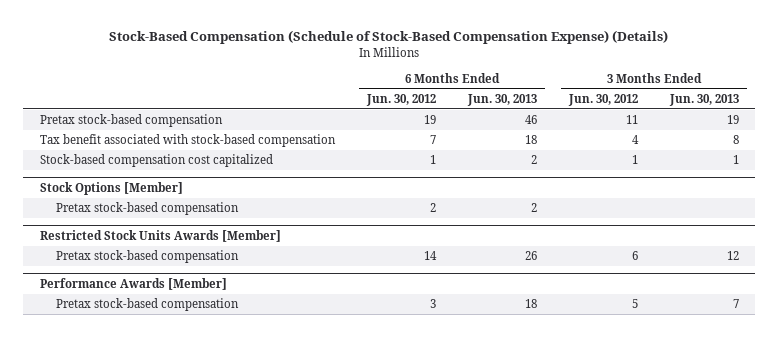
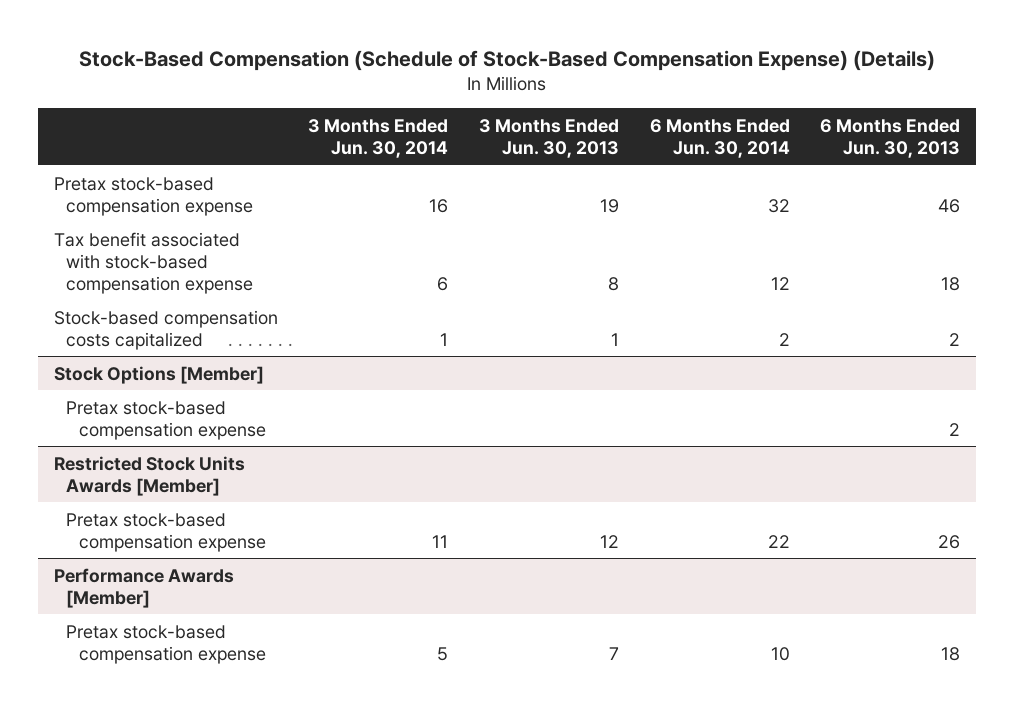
[365,93,436,106] Jun. 30, 2012 -> none
[567,93,638,106] Jun. 30, 2012 -> none
none -> [308,118,449,159] 3 Months Ended Jun. 30, 2014
none -> [649,118,790,159] 6 Months Ended Jun. 30, 2014
[39,114,223,128] Pretax stock-based compensation -> [53,176,254,216] Pretax stock-based compensation expense
[39,134,336,148] Tax benefit associated with stock-based compensation -> [53,231,254,294] Tax benefit associated with stock-based compensation expense
[39,154,273,168] Stock-based compensation cost capitalized -> [53,309,278,350] Stock-based compensation costs capitalized
[55,202,239,216] Pretax stock-based compensation -> [66,400,266,440] Pretax stock-based compensation expense
[55,250,239,264] Pretax stock-based compensation -> [66,512,266,552] Pretax stock-based compensation expense
[55,298,239,312] Pretax stock-based compensation -> [66,624,266,664] Pretax stock-based compensation expense

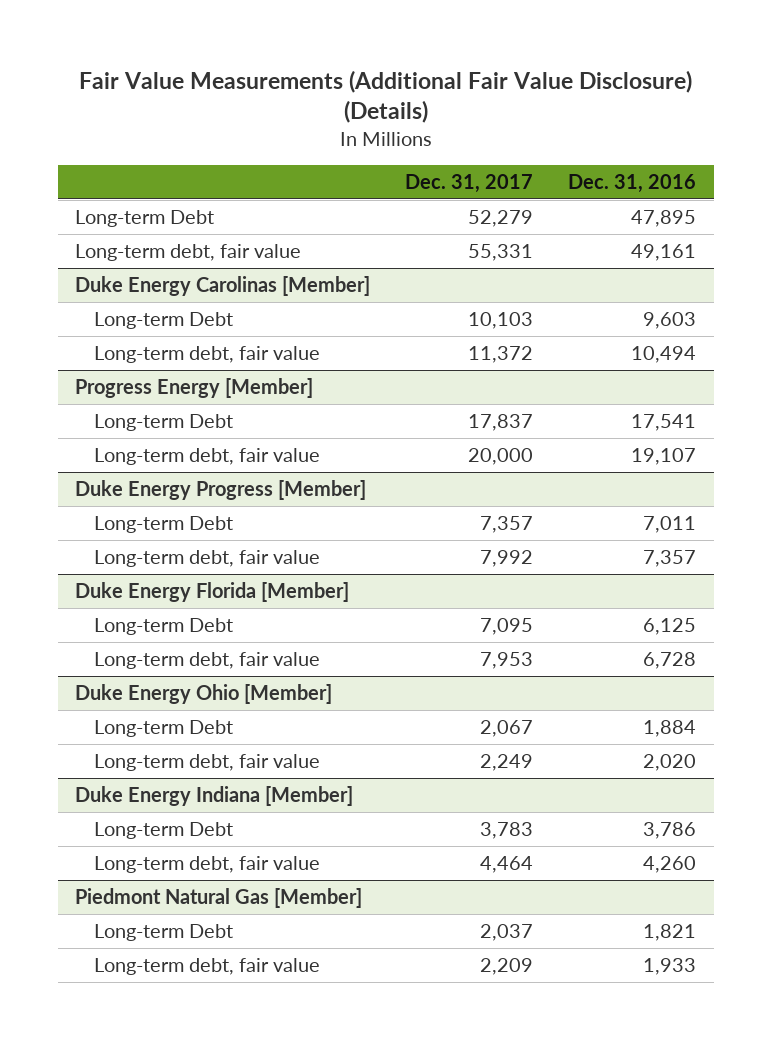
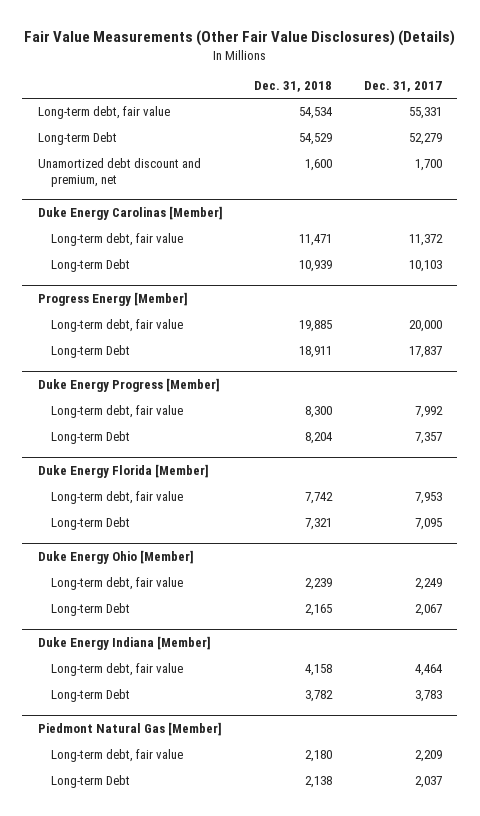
[78,69,692,124] Fair Value Measurements (Additional Fair Value Disclosure) (Details) -> [23,30,455,47] Fair Value Measurements (Other Fair Value Disclosures) (Details)
[568,174,697,194] Dec. 31, 2016 -> none
none -> [254,81,333,93] Dec. 31, 2018
[75,209,215,227] Long-term Debt -> [37,132,117,146] Long-term Debt
none -> [37,158,201,188] Unamortized debt discount and premium, net
[94,311,234,329] Long-term Debt -> [50,259,130,273] Long-term Debt
[94,413,234,431] Long-term Debt -> [50,345,130,359] Long-term Debt
[94,515,234,533] Long-term Debt -> [50,431,130,445] Long-term Debt
[94,617,234,635] Long-term Debt -> [50,517,130,531] Long-term Debt
[94,719,234,737] Long-term Debt -> [50,603,130,617] Long-term Debt
[94,821,234,839] Long-term Debt -> [50,689,130,703] Long-term Debt
[94,923,234,941] Long-term Debt -> [50,775,130,789] Long-term Debt

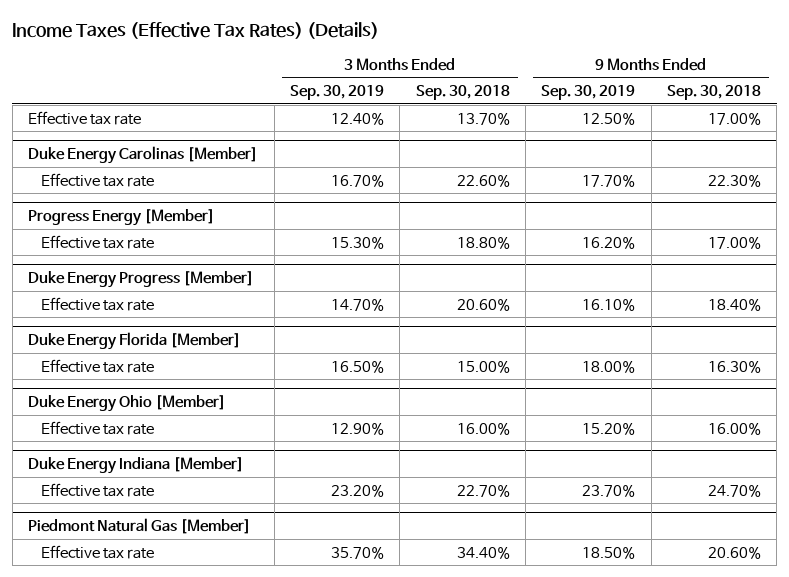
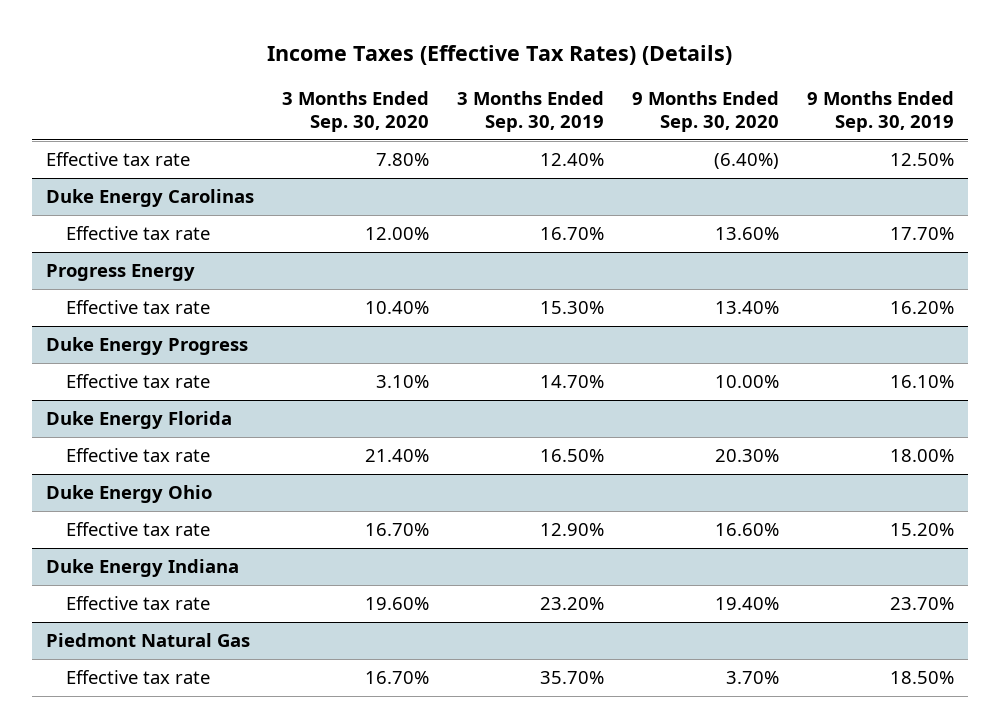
[415,85,510,101] Sep. 30, 2018 -> none
[667,85,762,101] Sep. 30, 2018 -> none
none -> [281,90,429,132] 3 Months Ended Sep. 30, 2020
none -> [632,90,780,132] 9 Months Ended Sep. 30, 2020
[28,145,259,164] Duke Energy Carolinas [Member] -> [45,189,254,208] Duke Energy Carolinas
[28,208,216,226] Progress Energy [Member] -> [45,264,195,282] Progress Energy
[28,270,255,288] Duke Energy Progress [Member] -> [45,337,248,356] Duke Energy Progress
[28,331,242,350] Duke Energy Florida [Member] -> [45,411,232,430] Duke Energy Florida
[28,394,227,412] Duke Energy Ohio [Member] -> [45,485,212,504] Duke Energy Ohio
[28,456,245,474] Duke Energy Indiana [Member] -> [45,559,239,578] Duke Energy Indiana
[28,517,252,534] Piedmont Natural Gas [Member] -> [45,633,250,648] Piedmont Natural Gas

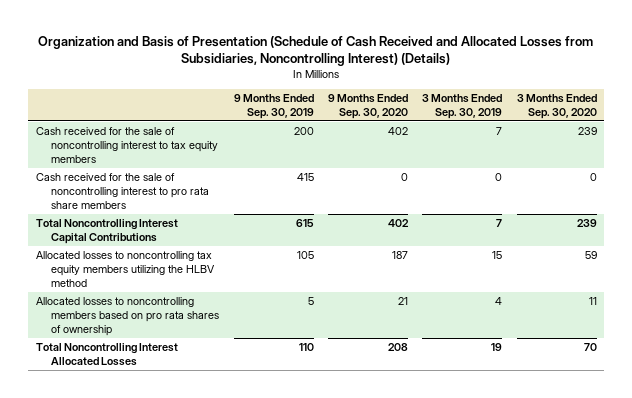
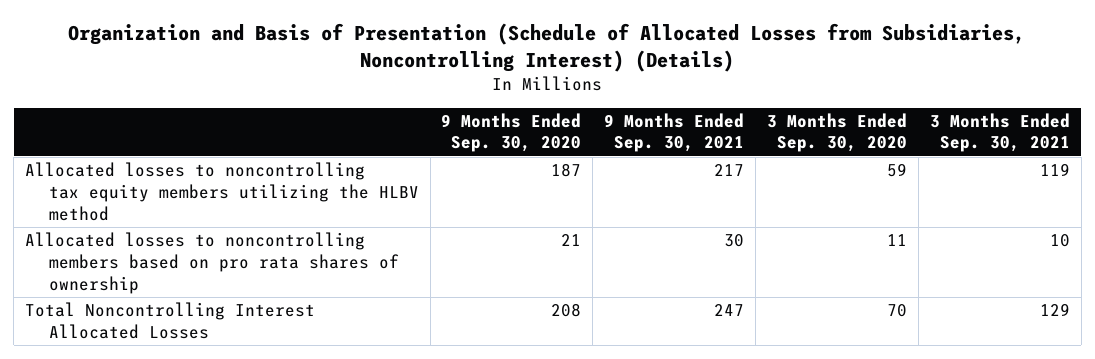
[38,35,594,66] Organization and Basis of Presentation (Schedule of Cash Received and Allocated Losses from Subsidiaries, Noncontrolling Interest) (Details) -> [68,23,1026,73] Organization and Basis of Presentation (Schedule of Allocated Losses from Subsidiaries, Noncontrolling Interest) (Details)
[233,94,314,119] 9 Months Ended Sep. 30, 2019 -> none
[422,94,503,119] 3 Months Ended Sep. 30, 2019 -> none
none -> [604,112,745,153] 9 Months Ended Sep. 30, 2021
none -> [929,112,1070,153] 3 Months Ended Sep. 30, 2021
[35,127,219,163] Cash received for the sale of noncontrolling interest to tax equity members -> none
[35,173,210,209] Cash received for the sale of noncontrolling interest to pro rata share members -> none
[35,219,178,244] Total Noncontrolling Interest Capital Contributions -> none

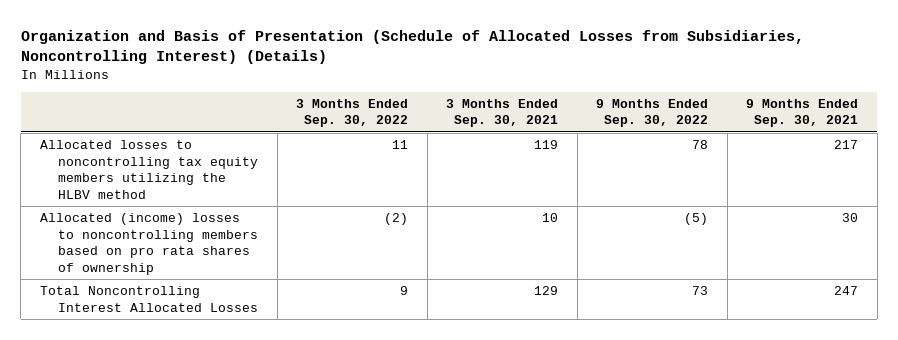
[441,112,582,153] 9 Months Ended Sep. 30, 2020 -> none
[766,112,907,153] 3 Months Ended Sep. 30, 2020 -> none
none -> [296,98,409,128] 3 Months Ended Sep. 30, 2022
none -> [596,98,709,128] 9 Months Ended Sep. 30, 2022
[25,232,399,294] Allocated losses to noncontrolling members based on pro rata shares of ownership -> [39,213,259,275] Allocated (income) losses to noncontrolling members based on pro rata shares of ownership

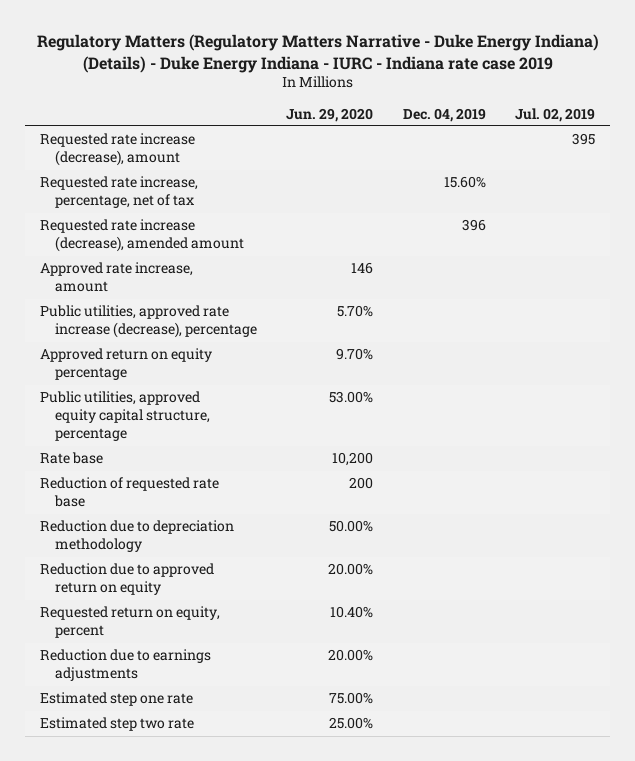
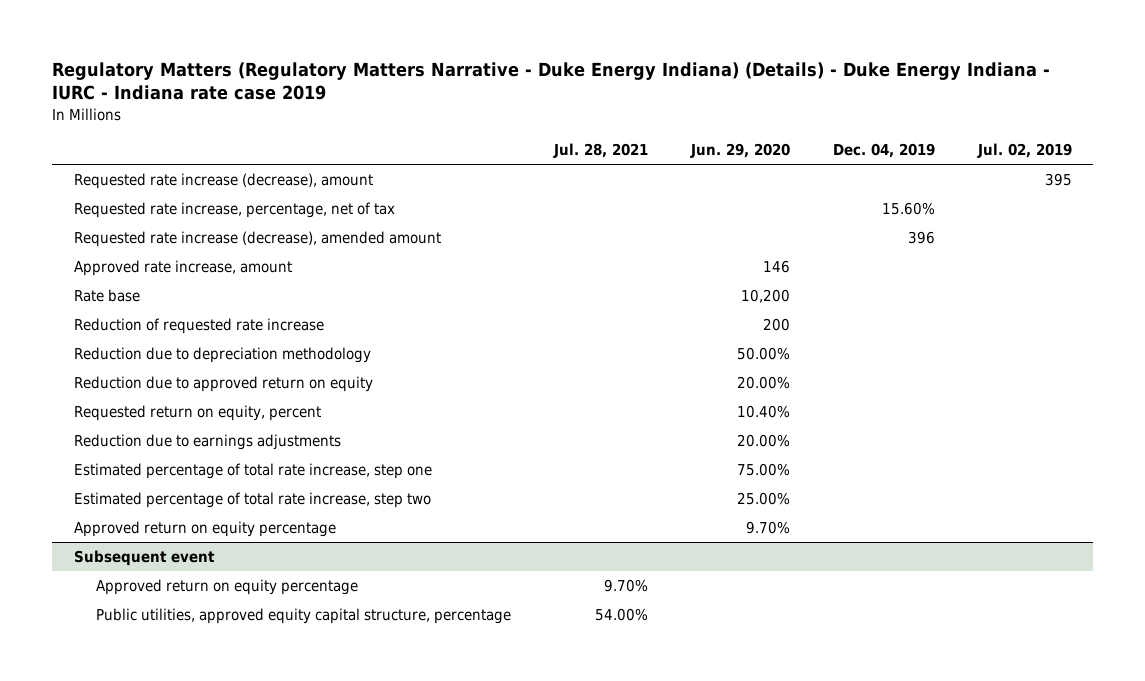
none -> [552,143,648,159] Jul. 28, 2021
[40,305,258,339] Public utilities, approved rate increase (decrease), percentage -> none
[40,391,211,442] Public utilities, approved equity capital structure, percentage -> none
[40,477,220,508] Reduction of requested rate base -> [73,318,324,335] Reduction of requested rate increase
[40,692,194,707] Estimated step one rate -> [73,463,432,480] Estimated percentage of total rate increase, step one
[40,717,195,732] Estimated step two rate -> [73,492,431,509] Estimated percentage of total rate increase, step two
[40,348,213,381] Approved return on equity percentage -> [73,521,336,538] Approved return on equity percentage
none -> [73,550,215,567] Subsequent event
none -> [95,579,358,596] Approved return on equity percentage
none -> [95,608,511,625] Public utilities, approved equity capital structure, percentage

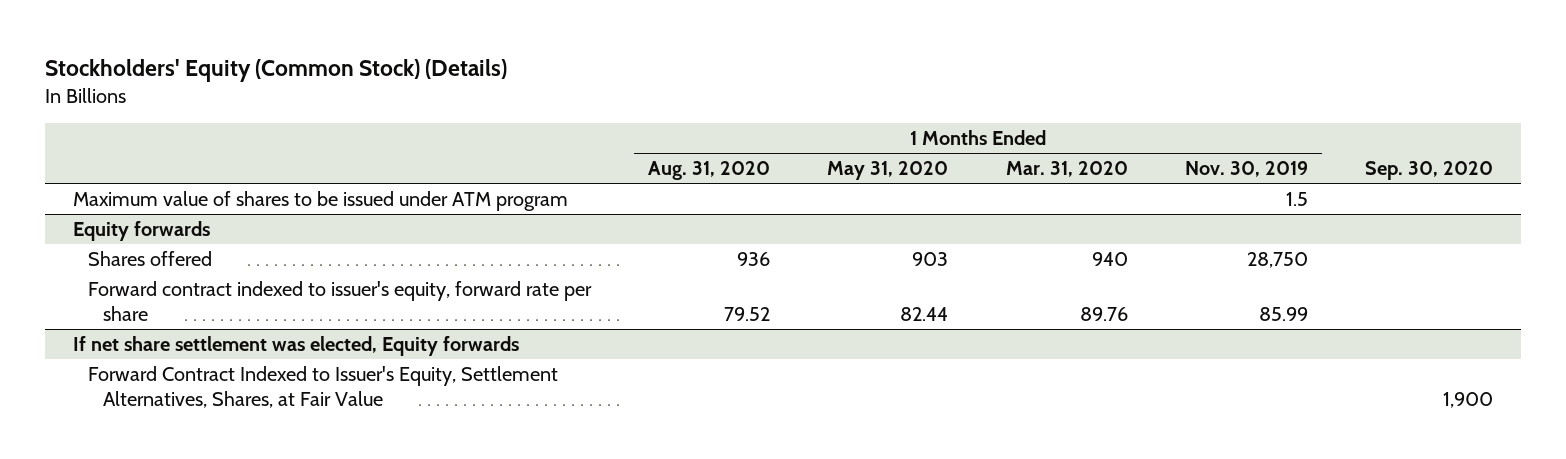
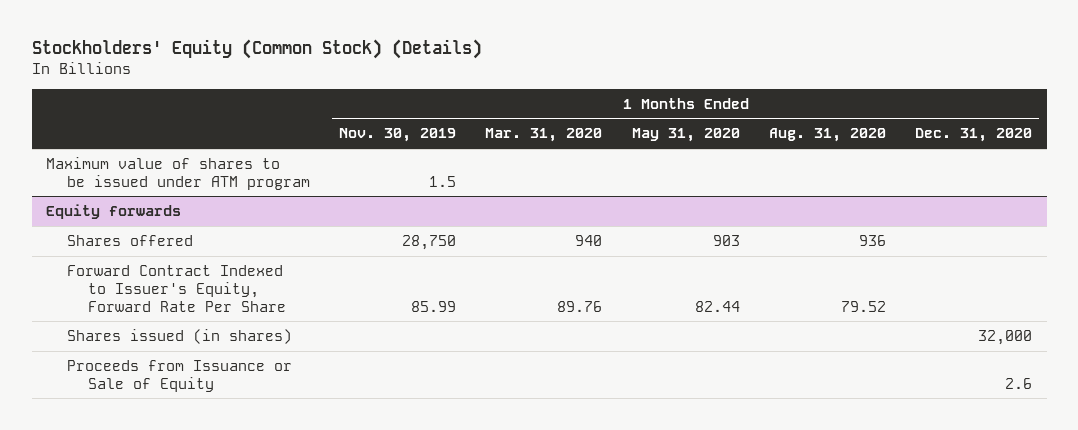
[1364,161,1493,181] Sep. 30, 2020 -> none
none -> [915,128,1033,143] Dec. 31, 2020
[73,336,520,357] If net share settlement was elected, Equity forwards -> none
[88,366,559,409] Forward Contract Indexed to Issuer's Equity, Settlement Alternatives, Shares, at Fair Value -> none
[88,281,593,322] Forward contract indexed to issuer's equity, forward rate per share -> [66,264,286,312] Forward Contract Indexed to Issuer's Equity, Forward Rate Per Share
none -> [66,328,292,344] Shares issued (in shares)
none -> [66,359,292,392] Proceeds from Issuance or Sale of Equity

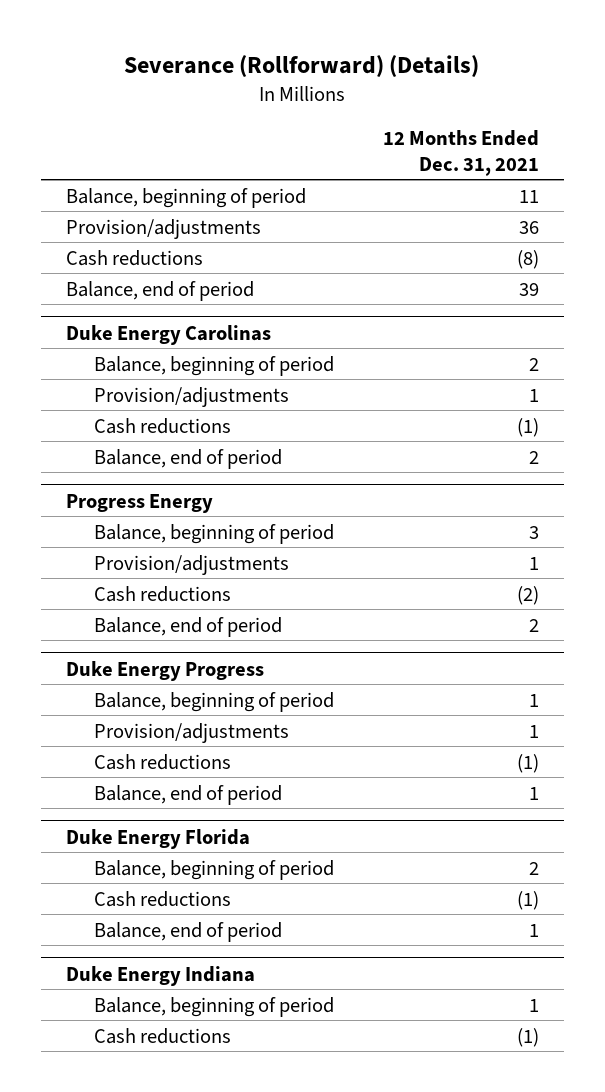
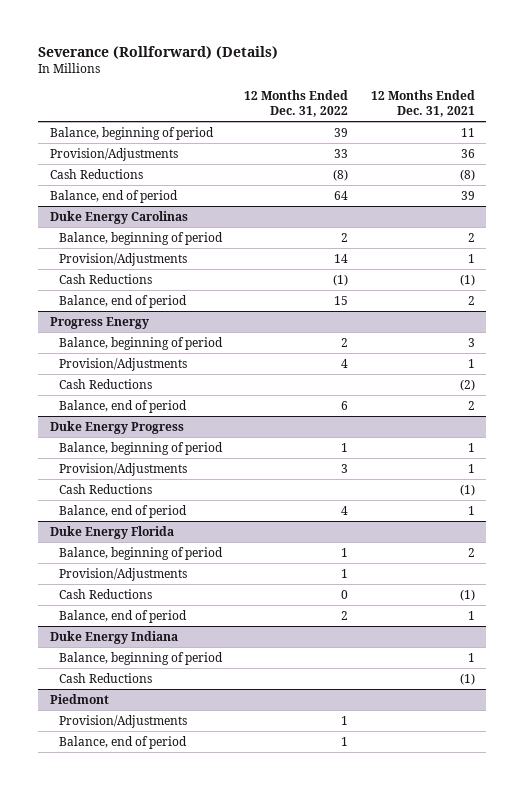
none -> [244,90,349,118] 12 Months Ended Dec. 31, 2022
[65,218,261,239] Provision/adjustments -> [49,147,178,161] Provision/Adjustments
[65,249,203,266] Cash reductions -> [49,168,143,179] Cash Reductions
[94,386,290,407] Provision/adjustments -> [58,252,187,266] Provision/Adjustments
[94,417,232,434] Cash reductions -> [58,273,152,284] Cash Reductions
[94,554,290,575] Provision/adjustments -> [58,357,187,371] Provision/Adjustments
[94,585,232,602] Cash reductions -> [58,378,152,389] Cash Reductions
[94,722,290,743] Provision/adjustments -> [58,462,187,476] Provision/Adjustments
[94,753,232,770] Cash reductions -> [58,483,152,494] Cash Reductions
none -> [58,567,187,581] Provision/Adjustments
[94,890,232,907] Cash reductions -> [58,588,152,599] Cash Reductions
[94,1027,232,1044] Cash reductions -> [58,672,152,683] Cash Reductions
none -> [49,693,109,704] Piedmont
none -> [58,714,187,728] Provision/Adjustments
none -> [58,735,187,749] Balance, end of period

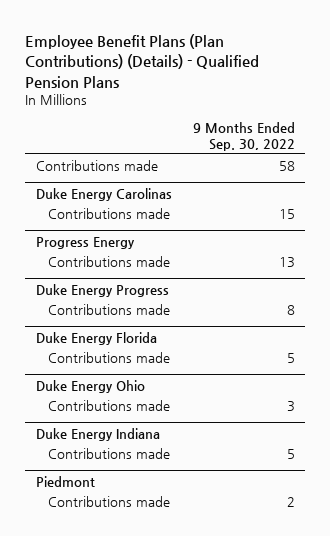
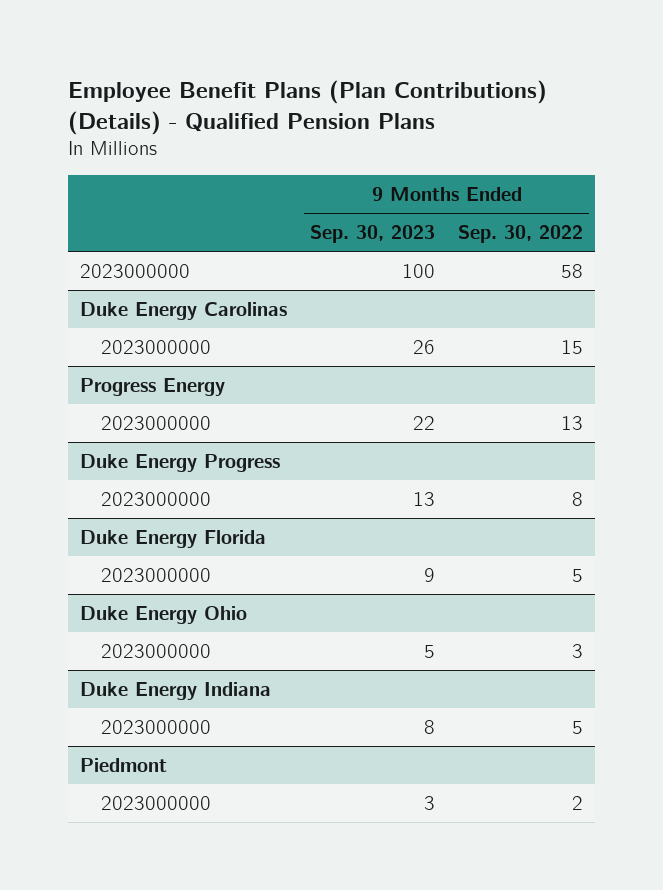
none -> [309,224,435,243] Sep. 30, 2023
[35,159,158,171] Contributions made -> [79,263,190,278] 2023000000
[47,207,170,219] Contributions made -> [101,339,212,354] 2023000000
[47,255,170,267] Contributions made -> [101,415,212,430] 2023000000
[47,303,170,315] Contributions made -> [101,491,212,506] 2023000000
[47,351,170,363] Contributions made -> [101,567,212,582] 2023000000
[47,399,170,411] Contributions made -> [101,643,212,658] 2023000000
[47,447,170,459] Contributions made -> [101,719,212,734] 2023000000
[47,495,170,507] Contributions made -> [101,795,212,810] 2023000000

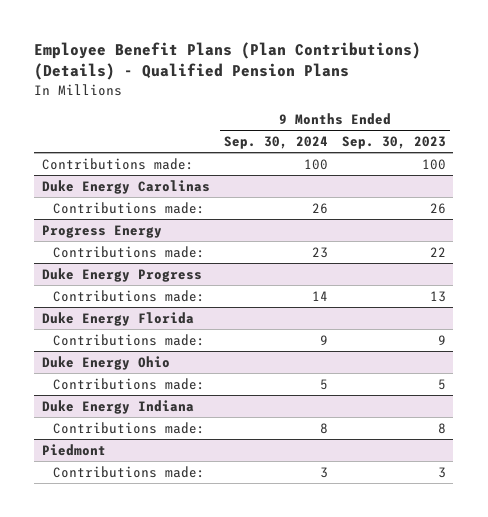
[458,224,584,243] Sep. 30, 2022 -> none
none -> [223,136,328,150] Sep. 30, 2024
[79,263,190,278] 2023000000 -> [41,157,194,170] Contributions made:
[101,339,212,354] 2023000000 -> [52,201,205,214] Contributions made:
[101,415,212,430] 2023000000 -> [52,245,205,258] Contributions made:
[101,491,212,506] 2023000000 -> [52,289,205,302] Contributions made:
[101,567,212,582] 2023000000 -> [52,333,205,346] Contributions made:
[101,643,212,658] 2023000000 -> [52,377,205,390] Contributions made:
[101,719,212,734] 2023000000 -> [52,421,205,434] Contributions made:
[101,795,212,810] 2023000000 -> [52,465,205,478] Contributions made:

